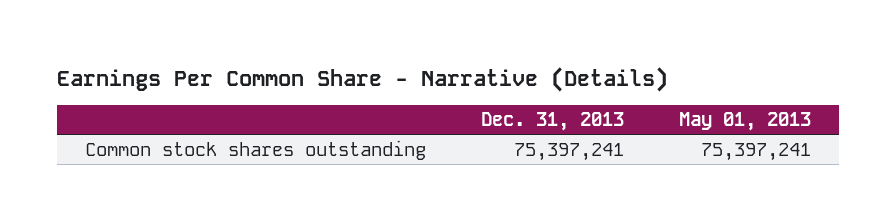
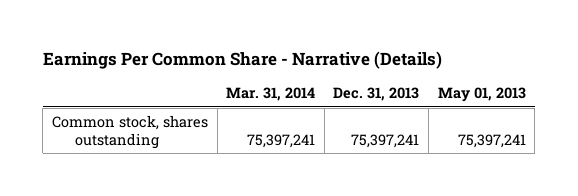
none -> [226,87,316,102] Mar. 31, 2014
[84,140,426,161] Common stock shares outstanding -> [51,114,208,149] Common stock, shares outstanding

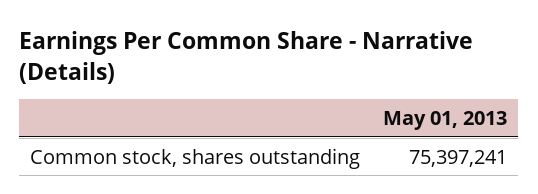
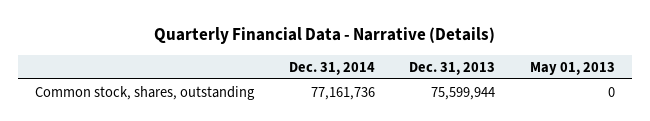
[19,31,474,84] Earnings Per Common Share - Narrative (Details) -> [154,27,496,45] Quarterly Financial Data - Narrative (Details)
none -> [288,61,375,75] Dec. 31, 2014
none -> [409,61,496,75] Dec. 31, 2013
[30,147,361,169] Common stock, shares outstanding -> [34,85,255,100] Common stock, shares, outstanding
[409,149,508,167] 75,397,241 -> [608,86,616,97] 0

